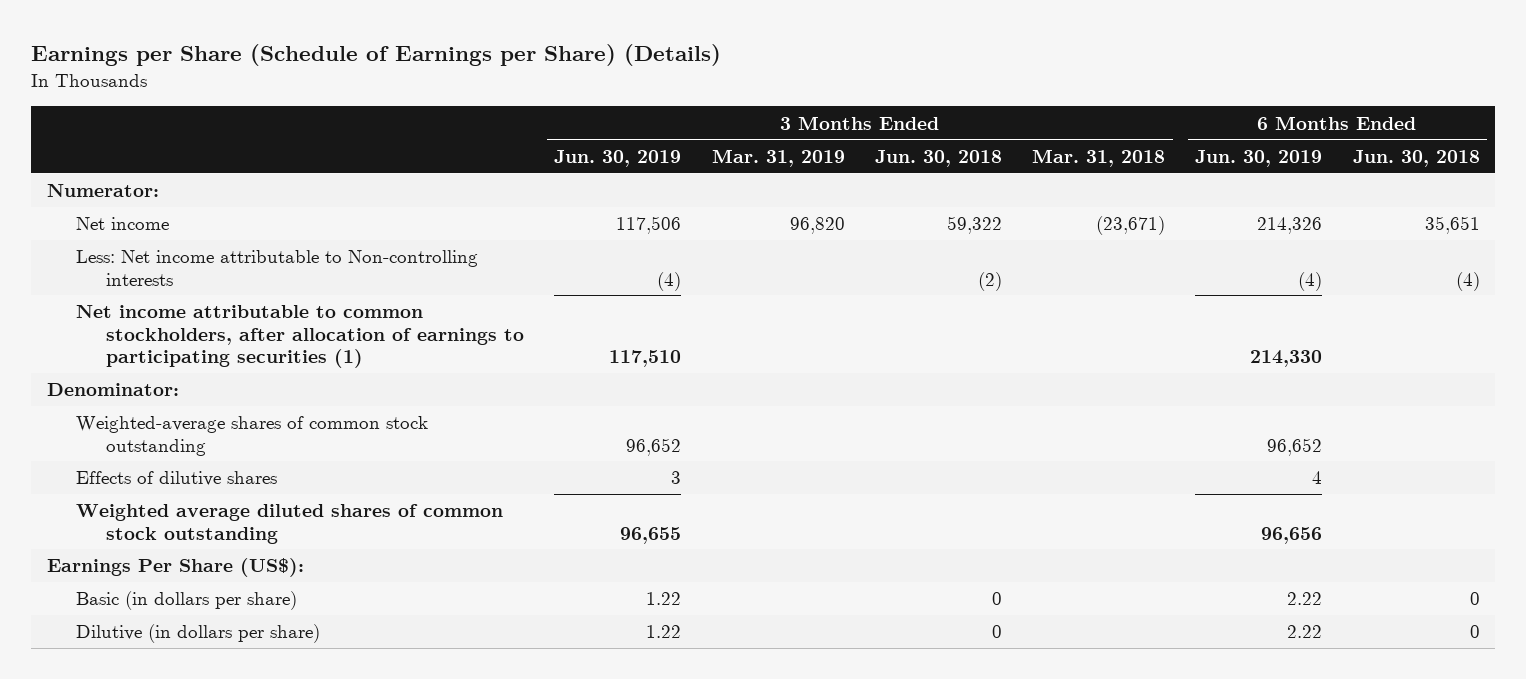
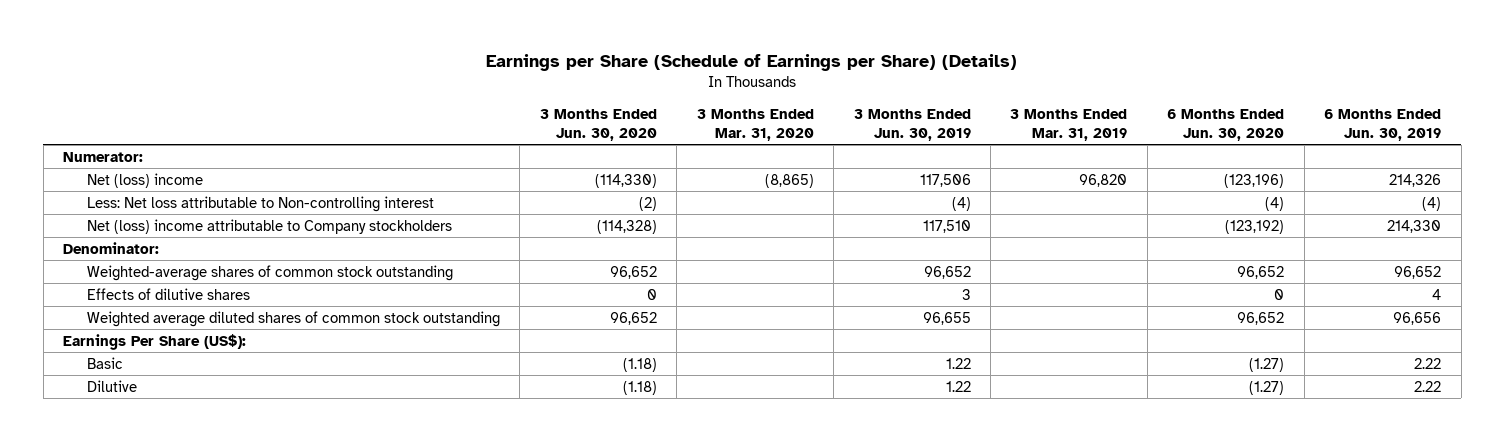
[874,149,1002,167] Jun. 30, 2018 -> none
[1032,148,1166,167] Mar. 31, 2018 -> none
[1352,149,1480,167] Jun. 30, 2018 -> none
none -> [539,108,657,141] 3 Months Ended Jun. 30, 2020
none -> [696,108,814,141] 3 Months Ended Mar. 31, 2020
none -> [1167,108,1285,141] 6 Months Ended Jun. 30, 2020
[76,217,170,231] Net income -> [86,172,203,188] Net (loss) income
[76,250,479,286] Less: Net income attributable to Non-controlling interests -> [86,195,434,212] Less: Net loss attributable to Non-controlling interest
[76,305,524,368] Net income attributable to common stockholders, after allocation of earnings to participating securities (1) -> [86,218,452,234] Net (loss) income attributable to Company stockholders
[76,591,298,611] Basic (in dollars per share) -> [86,356,123,369] Basic
[76,624,321,644] Dilutive (in dollars per share) -> [86,379,137,392] Dilutive

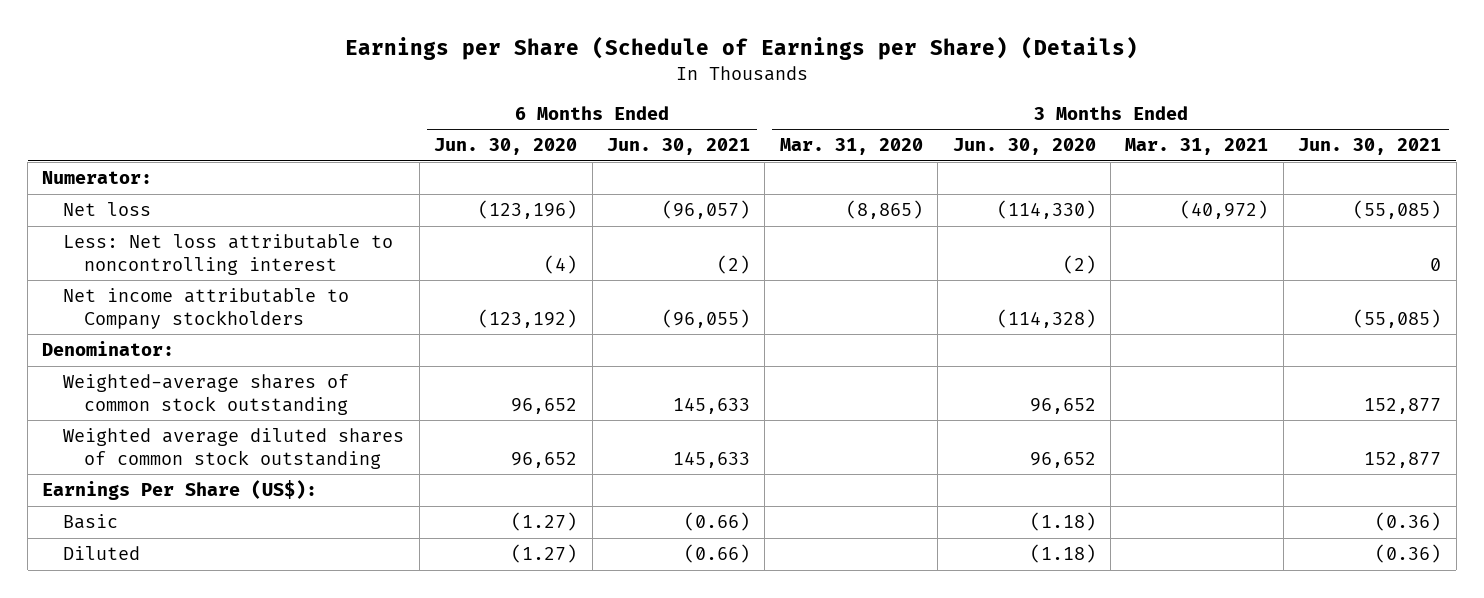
[853,108,971,141] 3 Months Ended Jun. 30, 2019 -> none
[1010,108,1128,141] 3 Months Ended Mar. 31, 2019 -> none
[1324,108,1442,141] 6 Months Ended Jun. 30, 2019 -> none
none -> [606,138,750,156] Jun. 30, 2021
none -> [1125,138,1269,156] Mar. 31, 2021
none -> [1298,138,1442,156] Jun. 30, 2021
[86,172,203,188] Net (loss) income -> [63,202,152,217] Net loss
[86,195,434,212] Less: Net loss attributable to Non-controlling interest -> [63,234,394,275] Less: Net loss attributable to noncontrolling interest
[86,218,452,234] Net (loss) income attributable to Company stockholders -> [63,288,350,329] Net income attributable to Company stockholders
[86,287,250,300] Effects of dilutive shares -> none
[86,379,137,392] Dilutive -> [63,546,141,561] Diluted

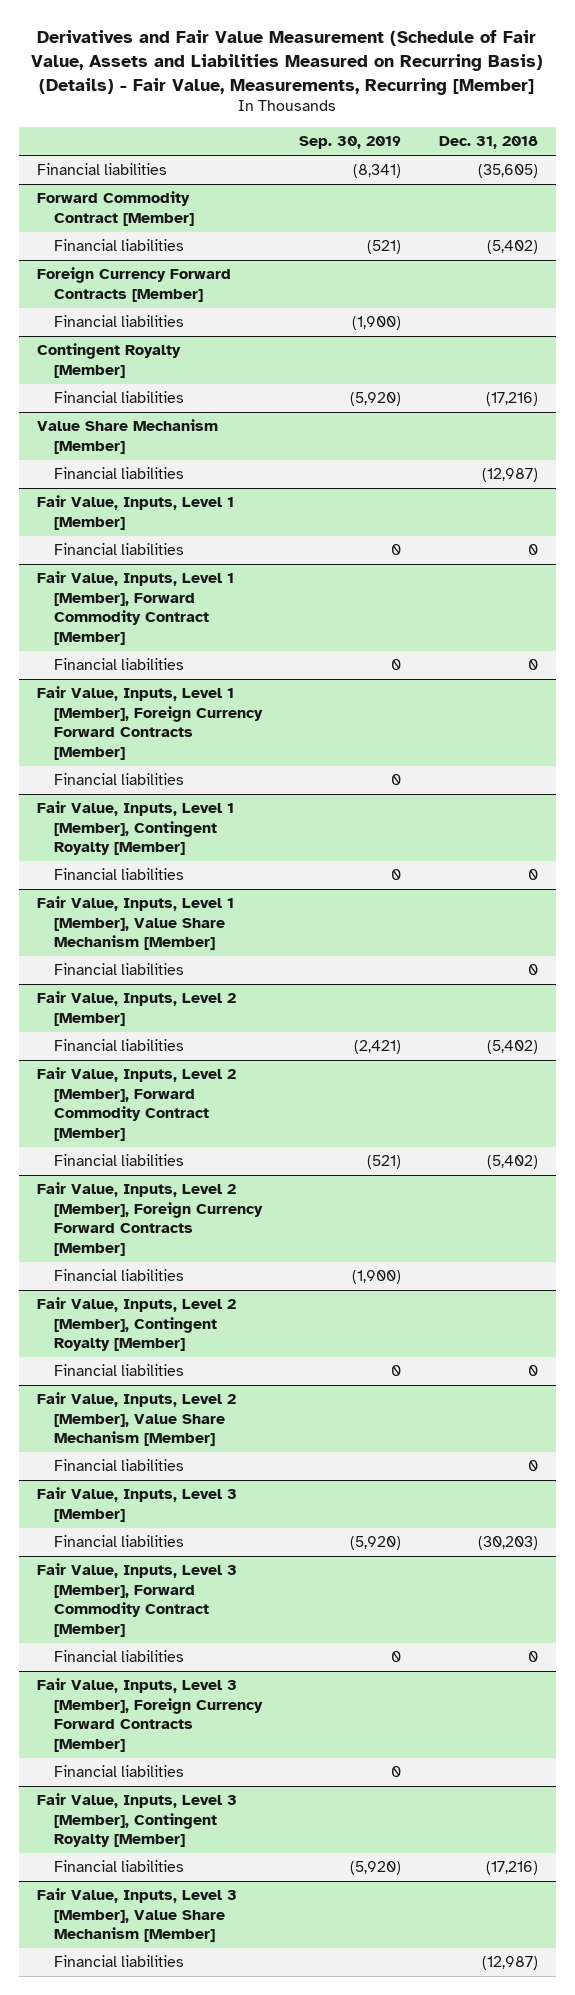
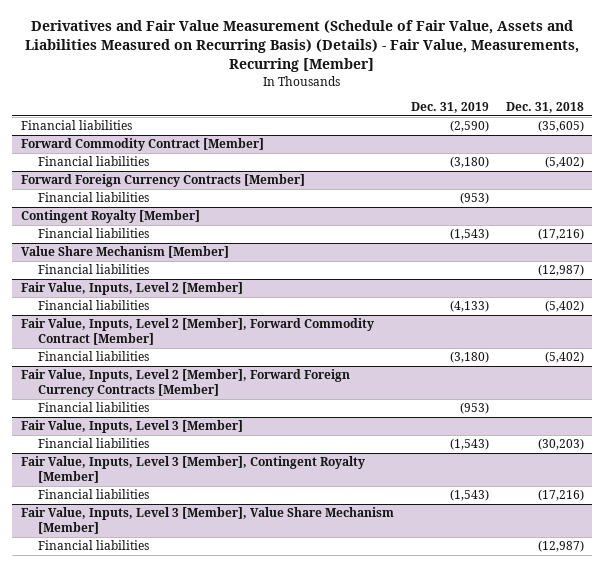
[299,136,402,150] Sep. 30, 2019 -> none
none -> [410,102,489,114] Dec. 31, 2019
[37,267,232,302] Foreign Currency Forward Contracts [Member] -> [20,174,305,188] Forward Foreign Currency Contracts [Member]
[37,495,235,530] Fair Value, Inputs, Level 1 [Member] -> none
[54,543,185,556] Financial liabilities -> none
[37,571,235,645] Fair Value, Inputs, Level 1 [Member], Forward Commodity Contract [Member] -> none
[54,658,185,671] Financial liabilities -> none
[37,686,264,760] Fair Value, Inputs, Level 1 [Member], Foreign Currency Forward Contracts [Member] -> none
[54,773,185,786] Financial liabilities -> none
[37,801,235,856] Fair Value, Inputs, Level 1 [Member], Contingent Royalty [Member] -> none
[54,868,185,881] Financial liabilities -> none
[37,896,235,951] Fair Value, Inputs, Level 1 [Member], Value Share Mechanism [Member] -> none
[54,963,185,976] Financial liabilities -> none
[37,1182,264,1256] Fair Value, Inputs, Level 2 [Member], Foreign Currency Forward Contracts [Member] -> [20,369,350,398] Fair Value, Inputs, Level 2 [Member], Forward Foreign Currency Contracts [Member]
[37,1297,237,1352] Fair Value, Inputs, Level 2 [Member], Contingent Royalty [Member] -> none
[54,1364,185,1377] Financial liabilities -> none
[37,1392,237,1447] Fair Value, Inputs, Level 2 [Member], Value Share Mechanism [Member] -> none
[54,1459,185,1472] Financial liabilities -> none
[37,1563,238,1637] Fair Value, Inputs, Level 3 [Member], Forward Commodity Contract [Member] -> none
[54,1650,185,1663] Financial liabilities -> none
[37,1678,264,1752] Fair Value, Inputs, Level 3 [Member], Foreign Currency Forward Contracts [Member] -> none
[54,1765,185,1778] Financial liabilities -> none

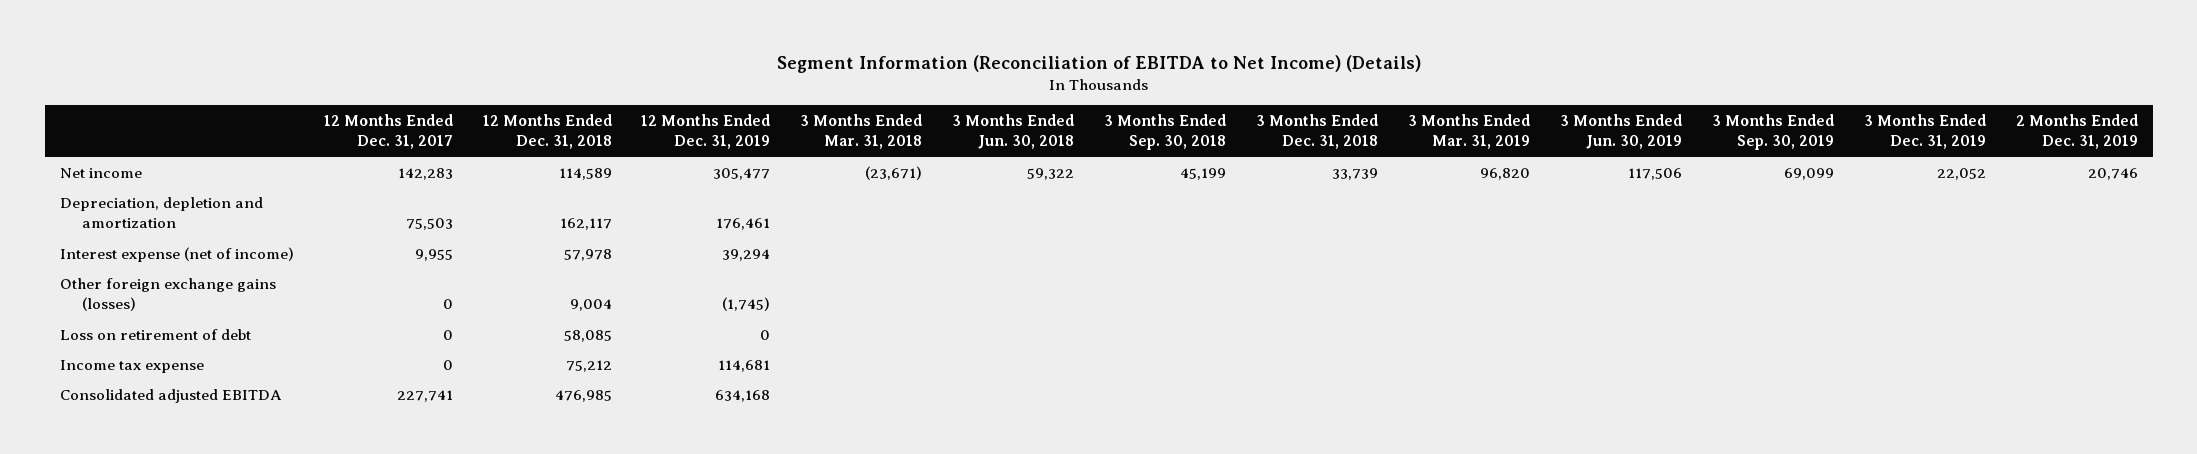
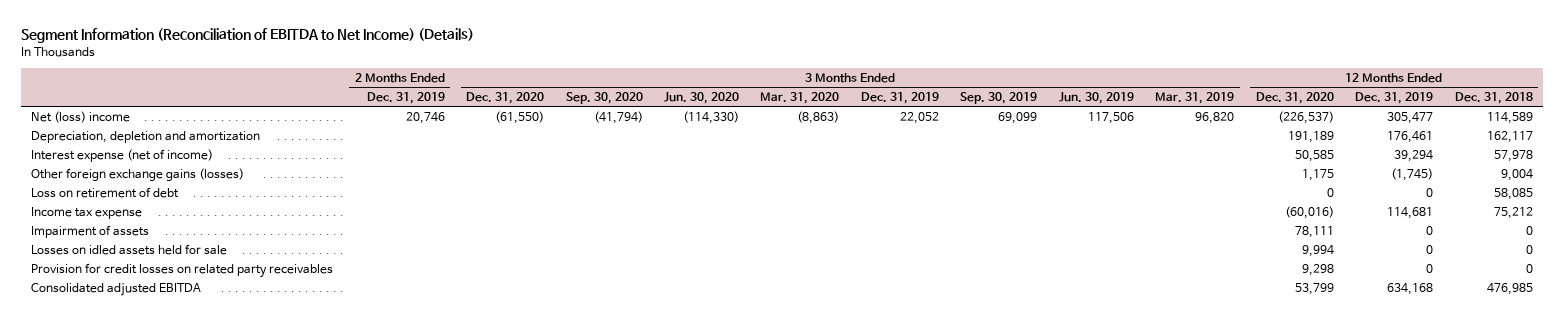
[323,114,453,150] 12 Months Ended Dec. 31, 2017 -> none
[800,114,923,150] 3 Months Ended Mar. 31, 2018 -> none
[952,114,1075,150] 3 Months Ended Jun. 30, 2018 -> none
[1104,114,1227,151] 3 Months Ended Sep. 30, 2018 -> none
[1256,114,1379,150] 3 Months Ended Dec. 31, 2018 -> none
none -> [466,91,545,104] Dec. 31, 2020
none -> [565,91,643,104] Sep. 30, 2020
none -> [664,91,740,104] Jun. 30, 2020
none -> [760,91,840,104] Mar. 31, 2020
none -> [1255,91,1334,104] Dec. 31, 2020
[59,167,142,178] Net income -> [31,110,131,123] Net (loss) income
none -> [31,224,150,238] Impairment of assets
none -> [31,243,228,255] Losses on idled assets held for sale
none -> [31,262,334,278] Provision for credit losses on related party receivables

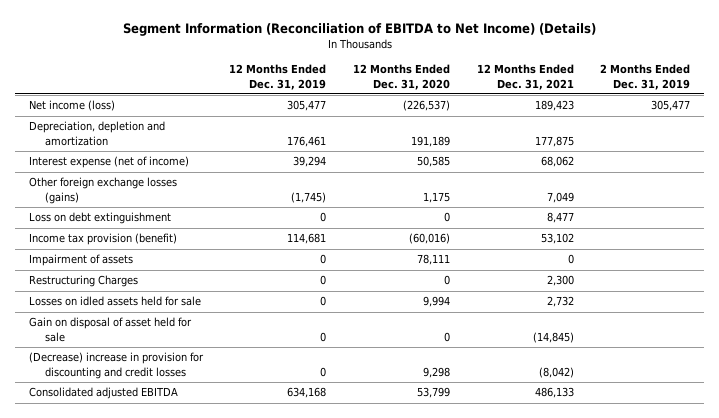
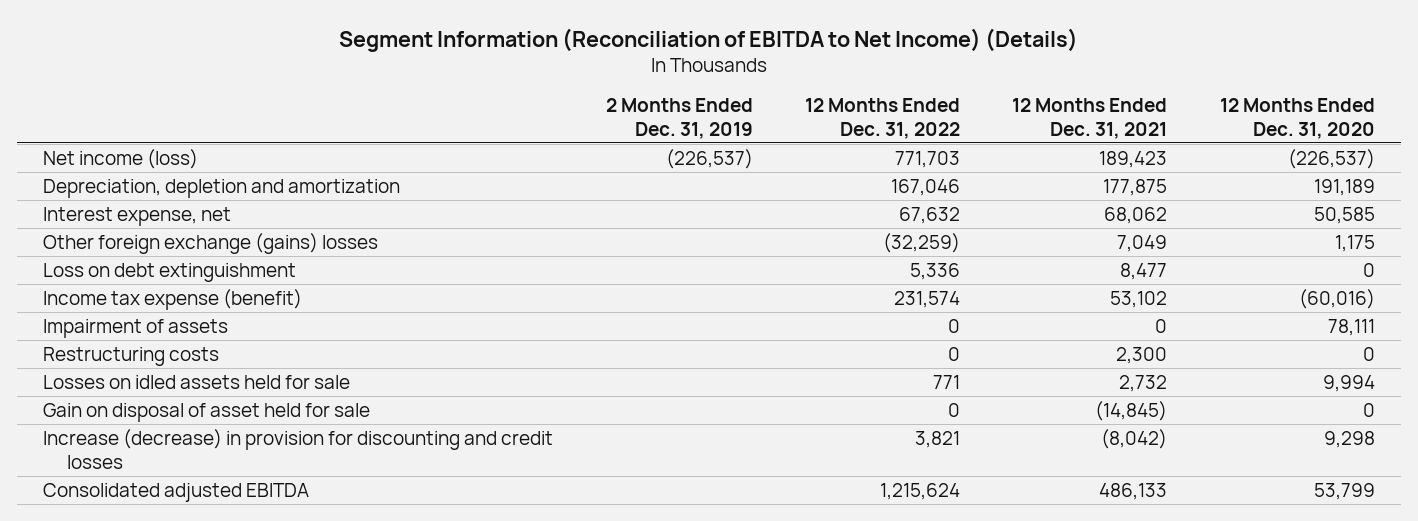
[229,64,327,90] 12 Months Ended Dec. 31, 2019 -> none
none -> [805,98,961,139] 12 Months Ended Dec. 31, 2022
[651,100,691,112] 305,477 -> [665,149,753,170] (226,537)
[28,156,189,169] Interest expense (net of income) -> [43,207,232,227] Interest expense, net
[28,177,177,204] Other foreign exchange losses (gains) -> [43,233,379,255] Other foreign exchange (gains) losses
[28,233,177,246] Income tax provision (benefit) -> [43,289,303,311] Income tax expense (benefit)
[28,275,138,288] Restructuring Charges -> [43,347,220,367] Restructuring costs
[28,352,204,379] (Decrease) increase in provision for discounting and credit losses -> [43,429,554,469] Increase (decrease) in provision for discounting and credit losses

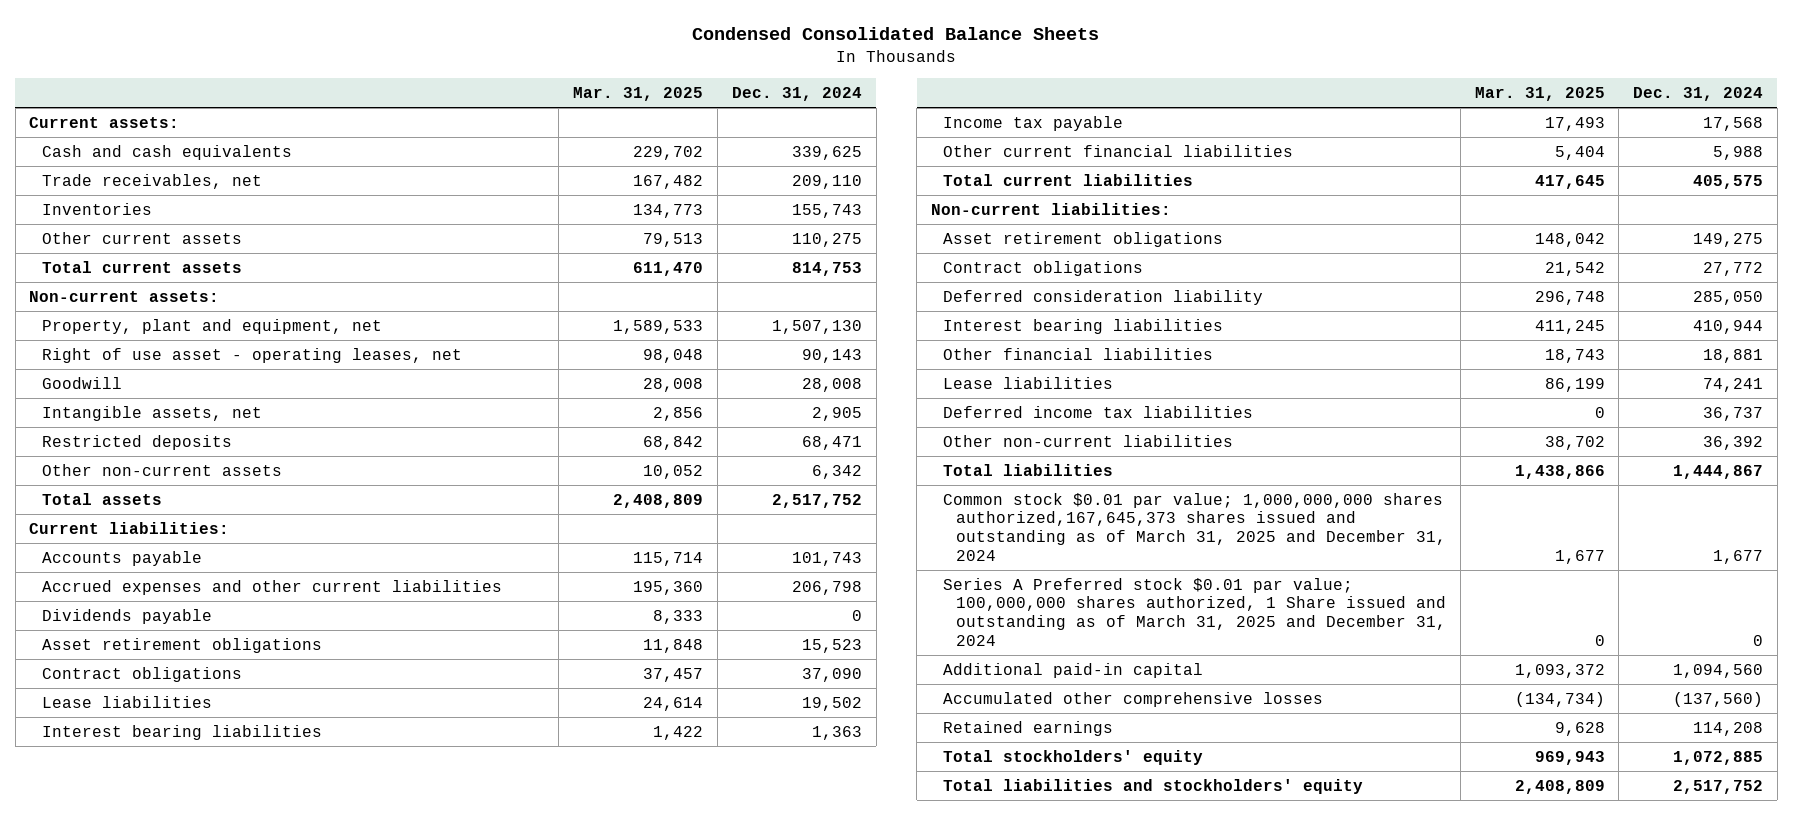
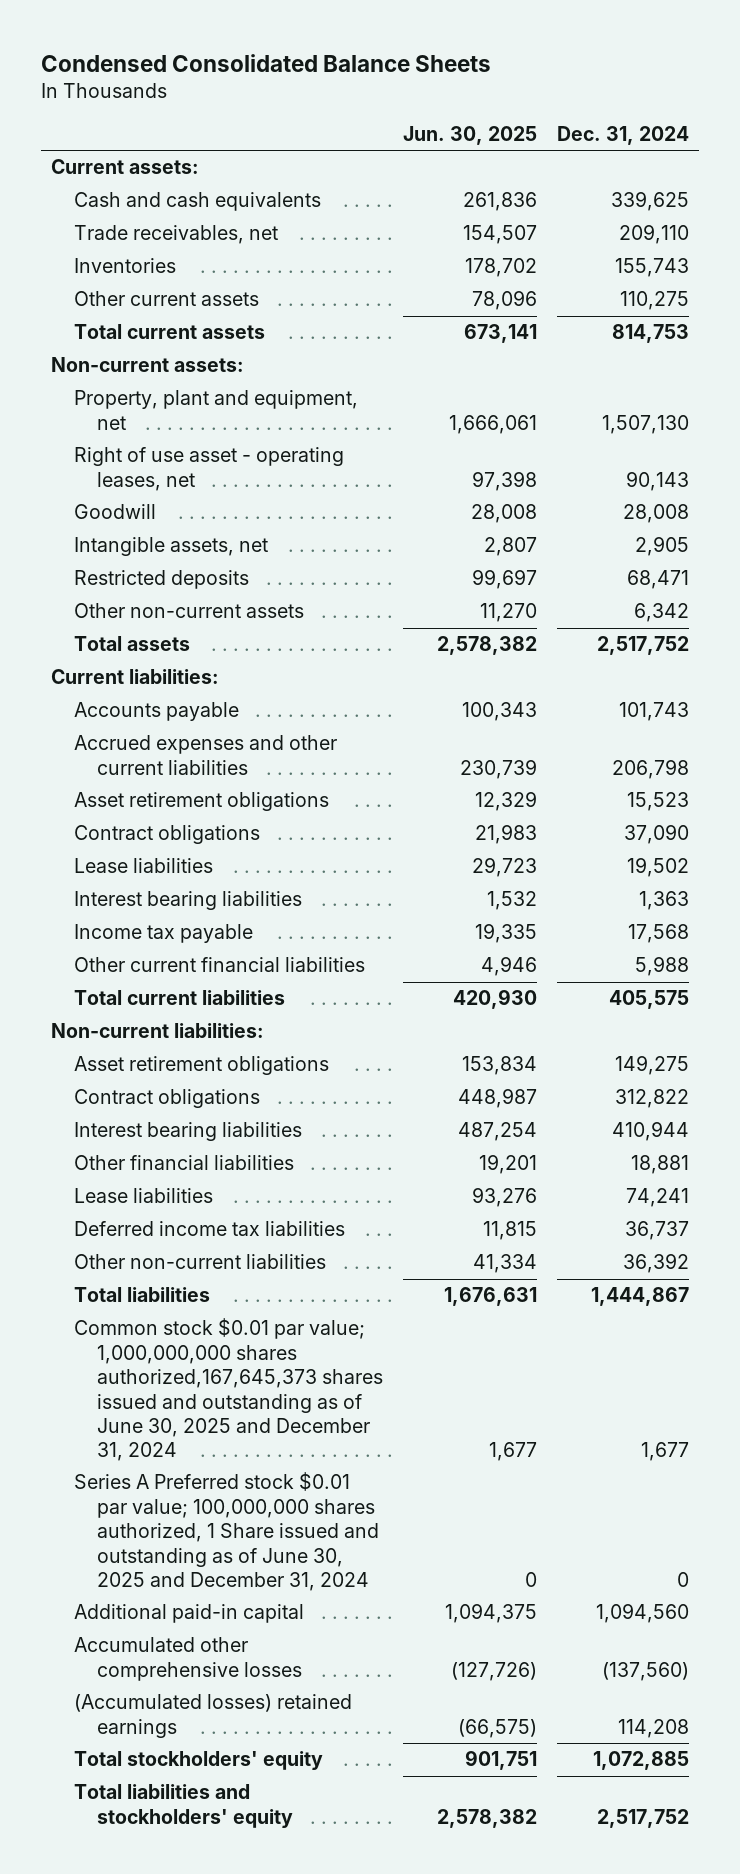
[573,87,704,102] Mar. 31, 2025 -> none
none -> [402,126,537,146] Jun. 30, 2025
[41,608,212,624] Dividends payable -> none
[943,289,1264,305] Deferred consideration liability -> none
[1703,261,1764,276] 27,772 -> [614,1089,689,1109] 312,822
[943,492,1446,561] Common stock $0.01 par value; 1,000,000,000 shares authorized,167,645,373 shares issued and outstanding as of March 31, 2025 and December 31, 2024 -> [74,1318,384,1462] Common stock $0.01 par value; 1,000,000,000 shares authorized,167,645,373 shares issued and outstanding as of June 30, 2025 and December 31, 2024
[943,577,1446,646] Series A Preferred stock $0.01 par value; 100,000,000 shares authorized, 1 Share issued and outstanding as of March 31, 2025 and December 31, 2024 -> [74,1472,380,1591] Series A Preferred stock $0.01 par value; 100,000,000 shares authorized, 1 Share issued and outstanding as of June 30, 2025 and December 31, 2024
[943,720,1114,736] Retained earnings -> [74,1694,353,1738] (Accumulated losses) retained earnings

